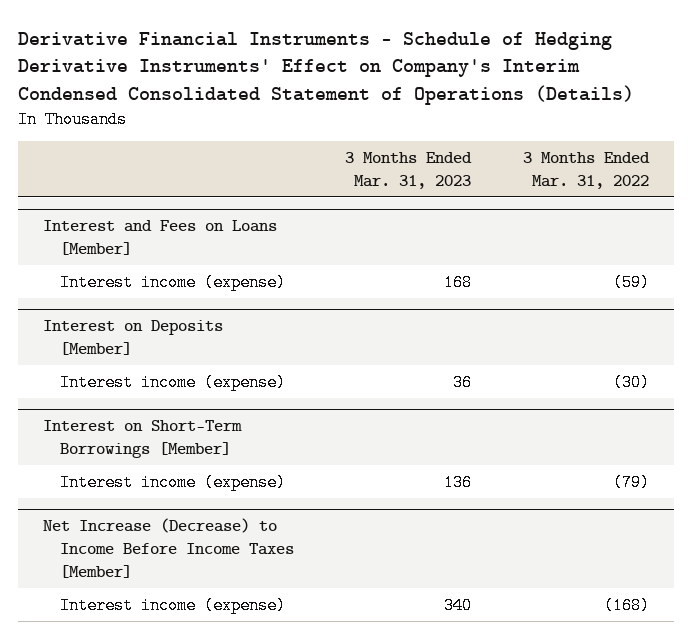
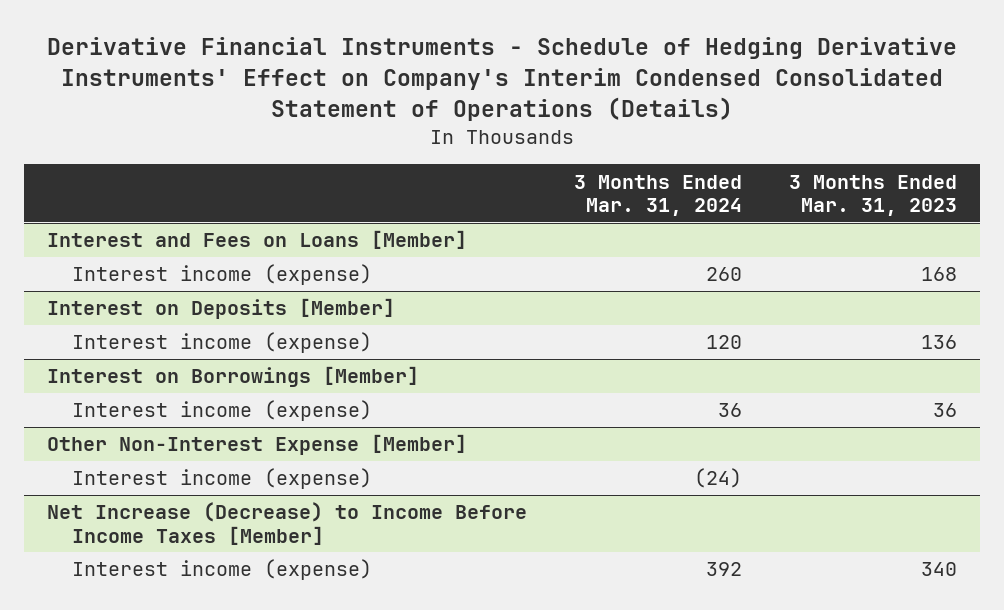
[522,152,650,189] 3 Months Ended Mar. 31, 2022 -> none
none -> [574,174,743,217] 3 Months Ended Mar. 31, 2024
[60,373,287,391] Interest income (expense) -> none
[43,420,243,458] Interest on Short-Term Borrowings [Member] -> none
none -> [47,366,420,388] Interest on Borrowings [Member]
none -> [71,400,372,422] Interest income (expense)
none -> [47,434,468,456] Other Non-Interest Expense [Member]
none -> [71,468,372,490] Interest income (expense)

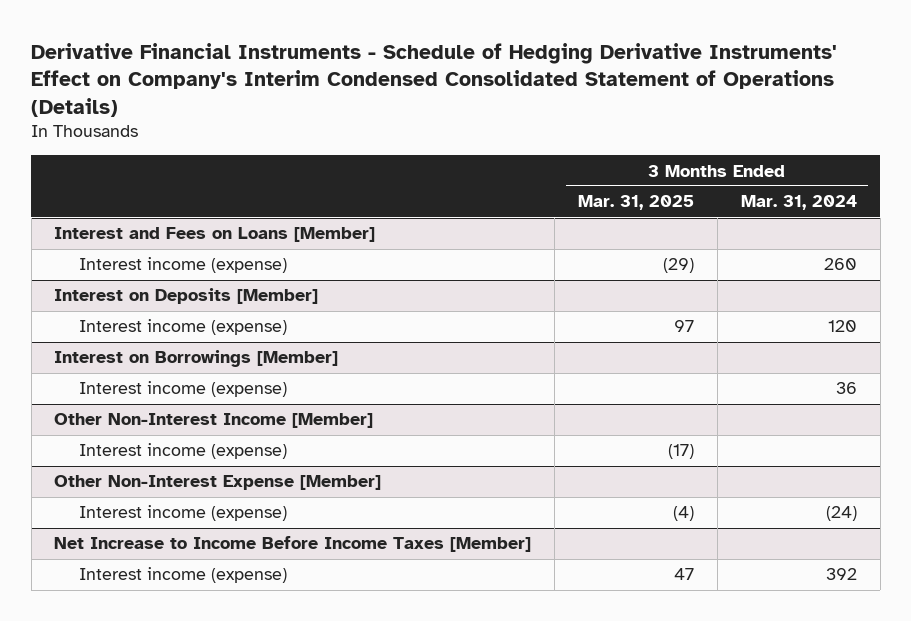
[788,174,957,217] 3 Months Ended Mar. 31, 2023 -> none
none -> [578,195,695,211] Mar. 31, 2025
none -> [54,413,374,429] Other Non-Interest Income [Member]
none -> [78,443,287,460] Interest income (expense)
[47,502,528,545] Net Increase (Decrease) to Income Before Income Taxes [Member] -> [54,536,532,553] Net Increase to Income Before Income Taxes [Member]

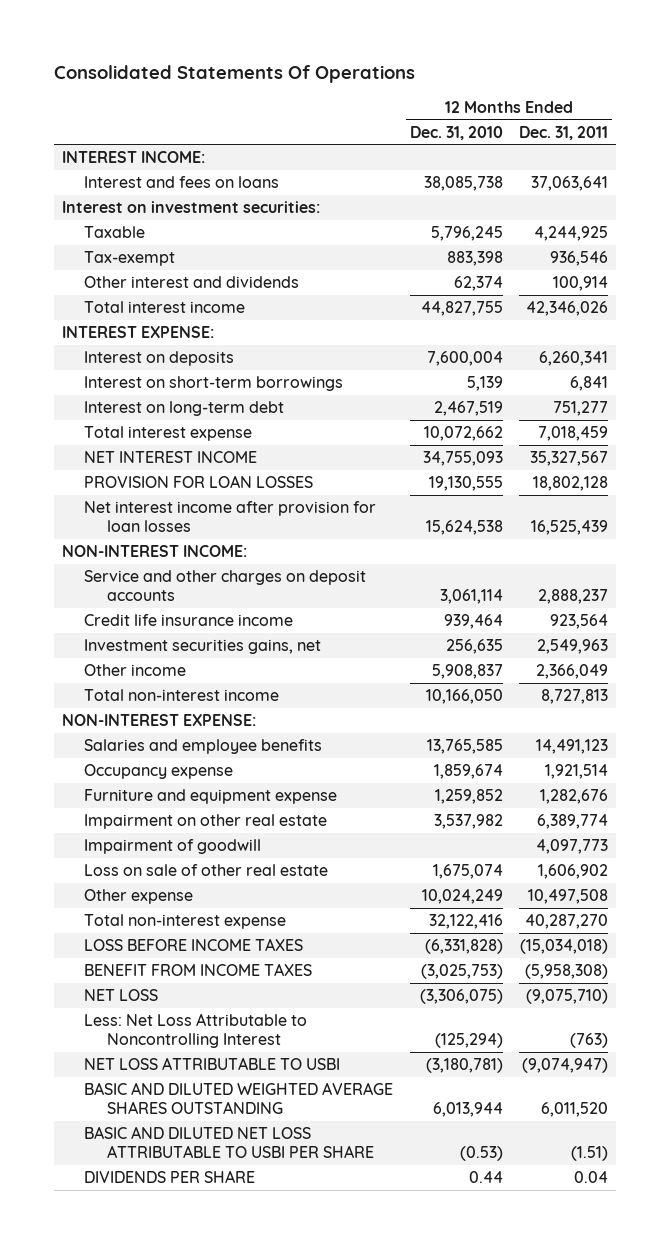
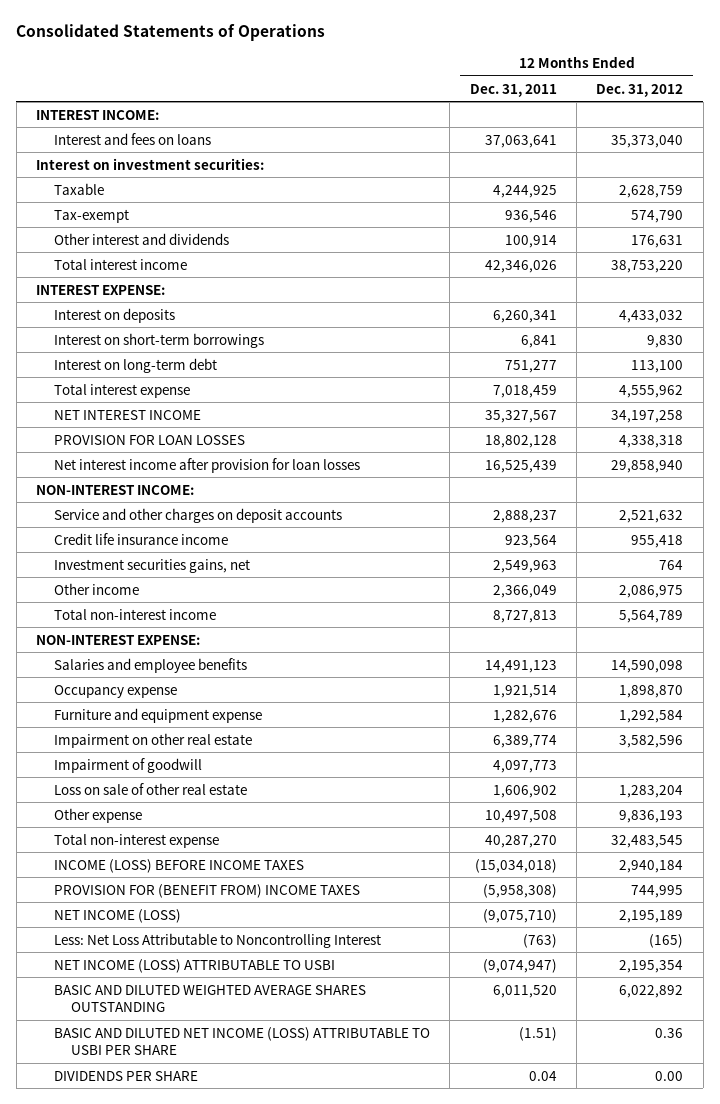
[53,64,415,83] Consolidated Statements Of Operations -> [16,24,326,42] Consolidated Statements of Operations
[409,125,503,140] Dec. 31, 2010 -> none
none -> [596,83,684,97] Dec. 31, 2012
[84,938,304,952] LOSS BEFORE INCOME TAXES -> [53,858,304,873] INCOME (LOSS) BEFORE INCOME TAXES
[84,963,313,977] BENEFIT FROM INCOME TAXES -> [53,883,360,898] PROVISION FOR (BENEFIT FROM) INCOME TAXES
[84,989,159,1002] NET LOSS -> [53,908,181,923] NET INCOME (LOSS)
[84,1057,341,1071] NET LOSS ATTRIBUTABLE TO USBI -> [53,958,335,973] NET INCOME (LOSS) ATTRIBUTABLE TO USBI
[84,1126,374,1159] BASIC AND DILUTED NET LOSS ATTRIBUTABLE TO USBI PER SHARE -> [53,1026,430,1055] BASIC AND DILUTED NET INCOME (LOSS) ATTRIBUTABLE TO USBI PER SHARE

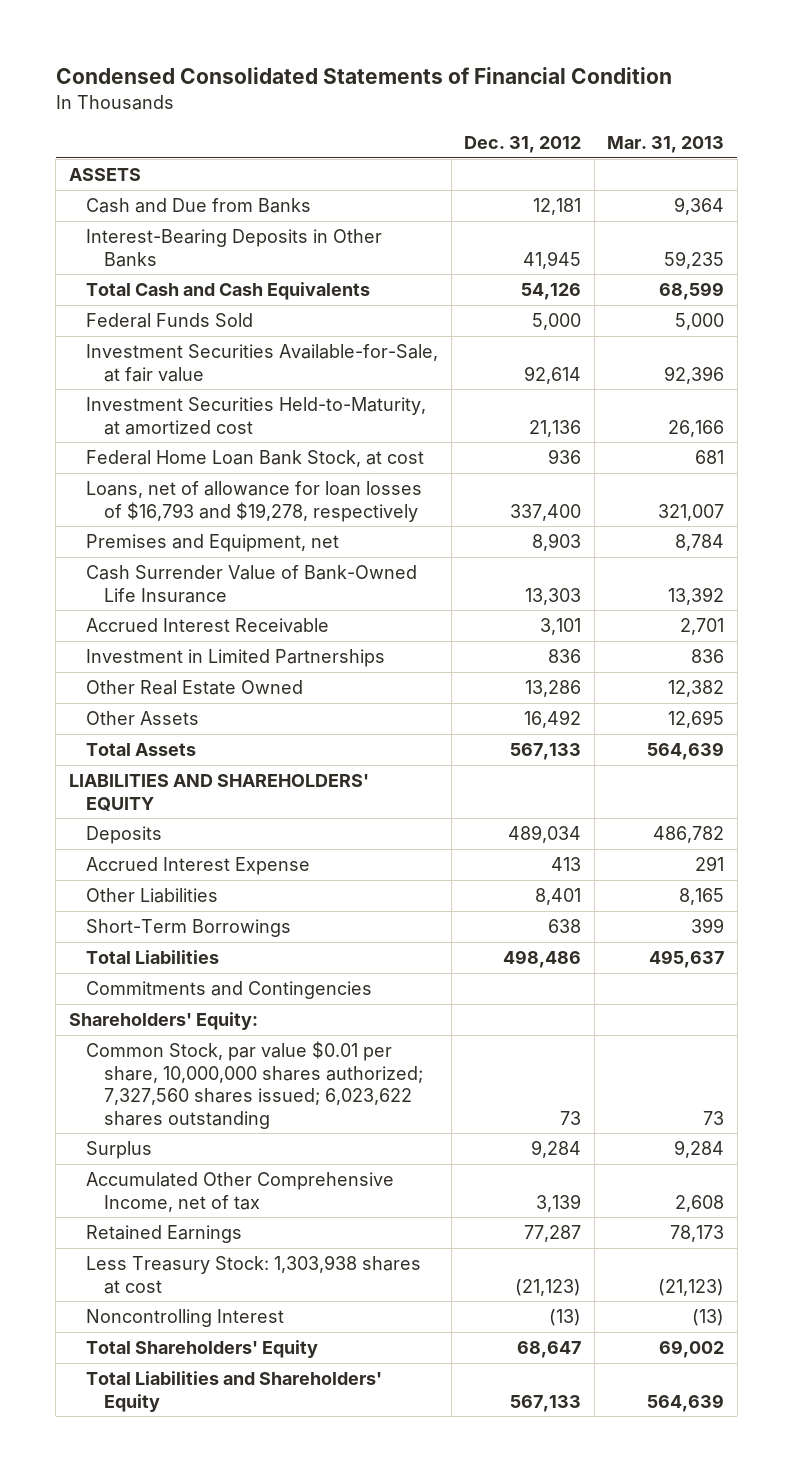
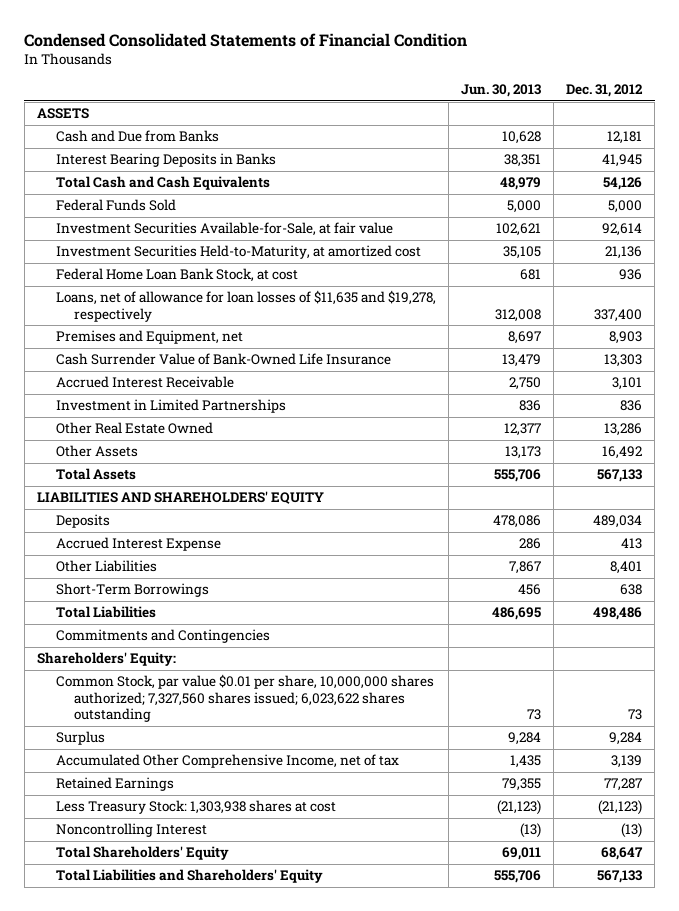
[607,135,725,153] Mar. 31, 2013 -> none
none -> [460,84,541,98] Jun. 30, 2013
[86,229,383,267] Interest-Bearing Deposits in Other Banks -> [55,153,276,168] Interest Bearing Deposits in Banks
[86,481,423,522] Loans, net of allowance for loan losses of $16,793 and $19,278, respectively -> [55,290,436,322] Loans, net of allowance for loan losses of $11,635 and $19,278, respectively

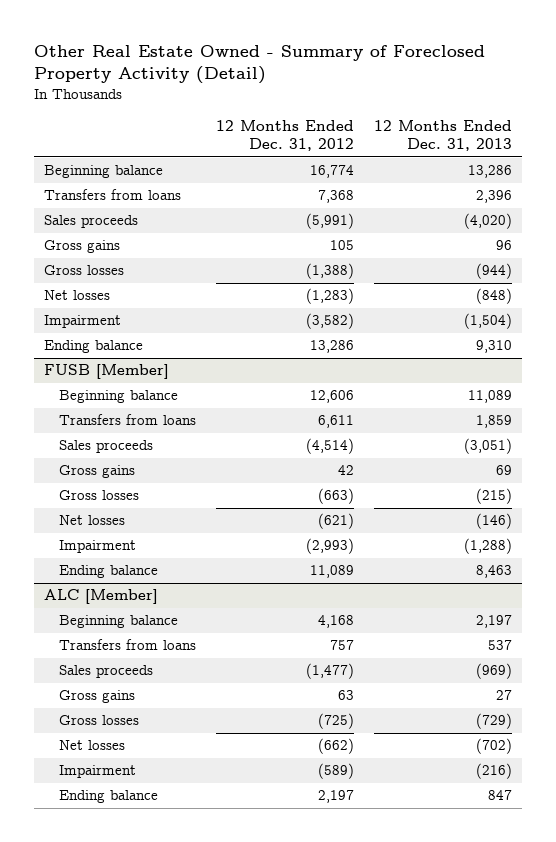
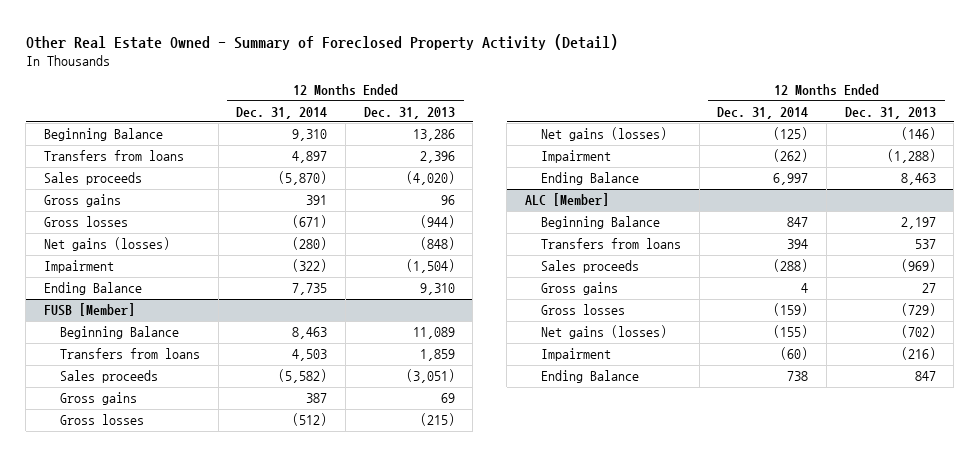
[215,119,354,152] 12 Months Ended Dec. 31, 2012 -> none
none -> [236,106,328,119] Dec. 31, 2014
[44,165,164,179] Beginning balance -> [43,128,163,142] Beginning Balance
[44,290,111,301] Net losses -> [43,237,170,252] Net gains (losses)
[44,340,144,354] Ending balance -> [43,282,142,296] Ending Balance
[59,390,179,404] Beginning balance -> [60,326,180,340] Beginning Balance
[59,515,126,526] Net losses -> [541,127,668,142] Net gains (losses)
[59,565,159,579] Ending balance -> [541,172,640,186] Ending Balance
[59,615,179,629] Beginning balance -> [541,216,661,230] Beginning Balance
[59,740,126,751] Net losses -> [541,325,668,340] Net gains (losses)
[59,790,159,804] Ending balance -> [541,370,640,384] Ending Balance

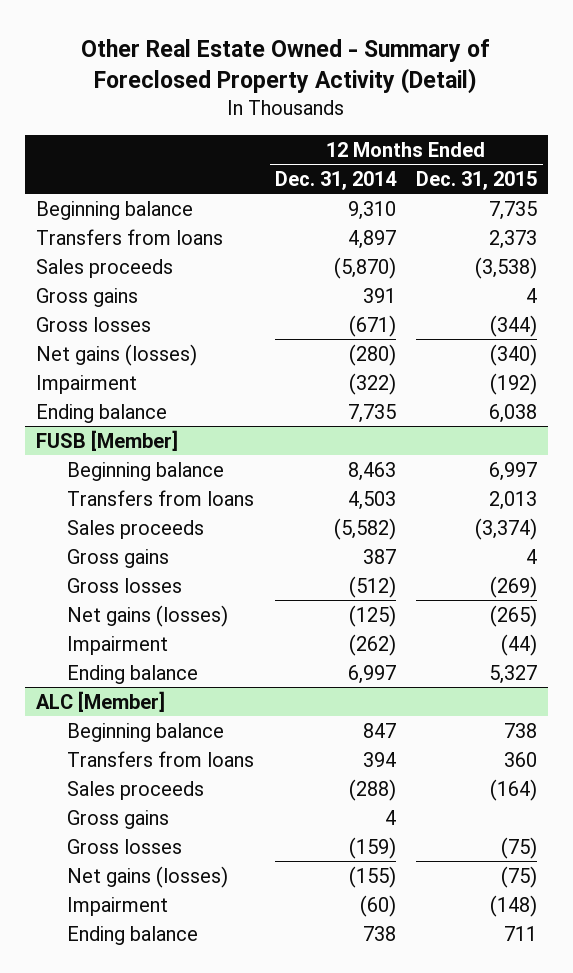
[363,106,455,119] Dec. 31, 2013 -> none
none -> [416,170,538,190] Dec. 31, 2015
[43,128,163,142] Beginning Balance -> [35,200,193,220] Beginning balance
[43,282,142,296] Ending Balance -> [35,403,167,423] Ending balance
[60,326,180,340] Beginning Balance -> [67,461,225,481] Beginning balance
[541,172,640,186] Ending Balance -> [67,664,199,684] Ending balance
[541,216,661,230] Beginning Balance -> [67,722,225,742] Beginning balance
[541,370,640,384] Ending Balance -> [67,925,199,945] Ending balance

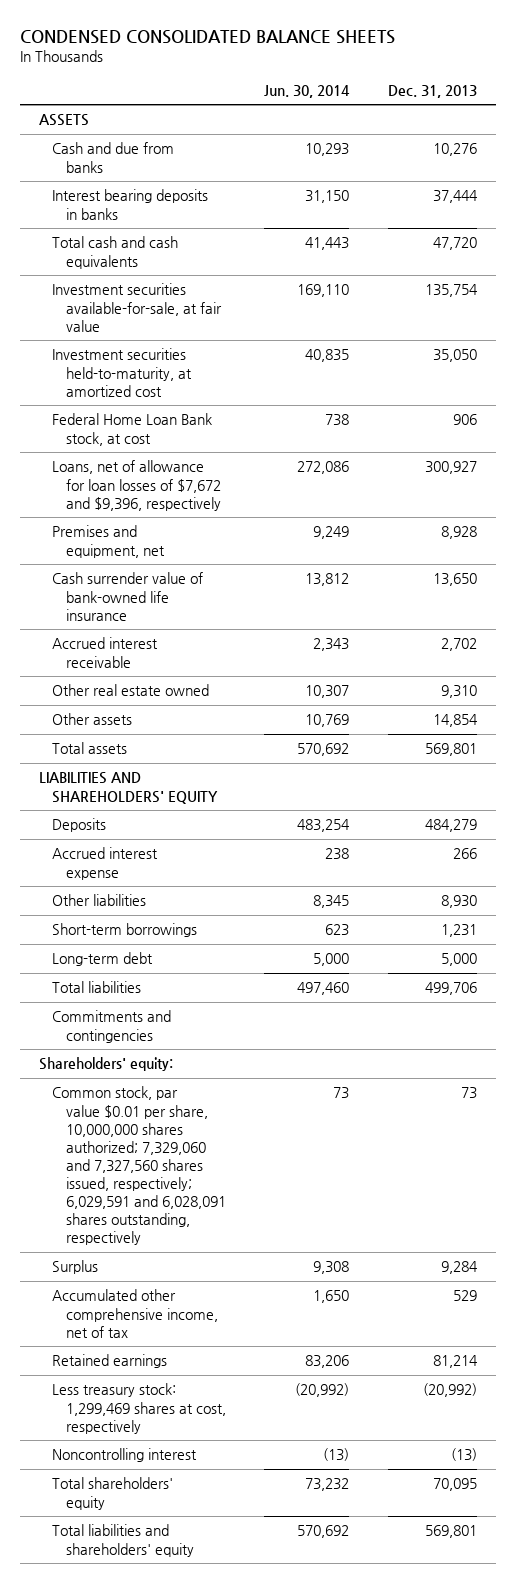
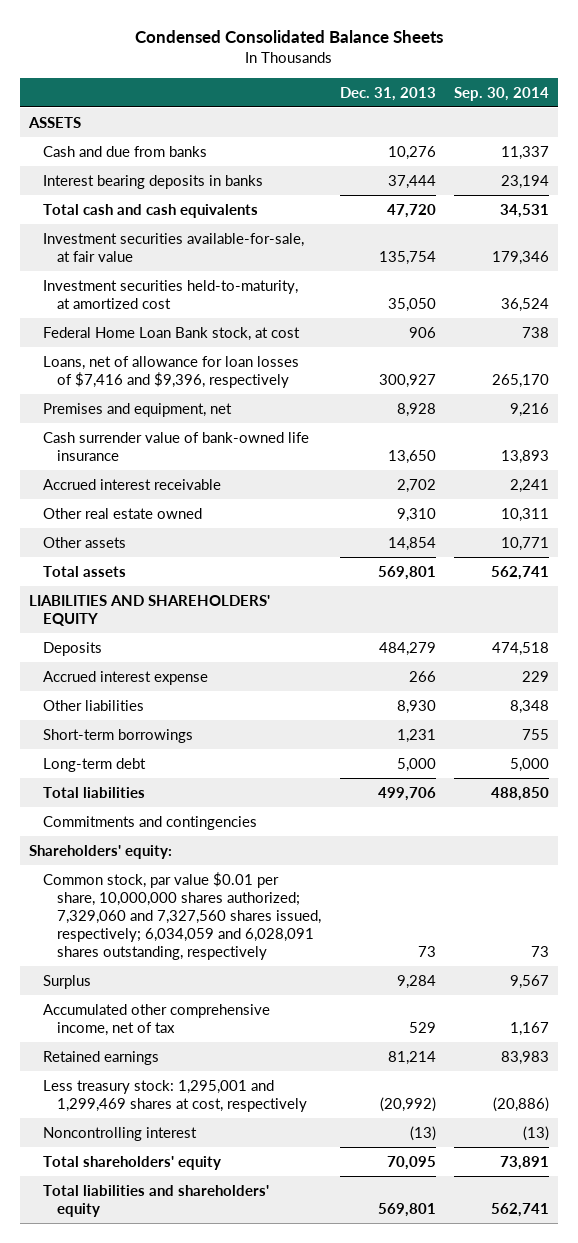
[20,30,396,45] CONDENSED CONSOLIDATED BALANCE SHEETS -> [134,30,443,44] Condensed Consolidated Balance Sheets
[264,84,351,98] Jun. 30, 2014 -> none
none -> [453,87,549,102] Sep. 30, 2014
[52,460,221,511] Loans, net of allowance for loan losses of $7,672 and $9,396, respectively -> [43,355,300,388] Loans, net of allowance for loan losses of $7,416 and $9,396, respectively
[52,1086,226,1246] Common stock, par value $0.01 per share, 10,000,000 shares authorized; 7,329,060 and 7,327,560 shares issued, respectively; 6,029,591 and 6,028,091 shares outstanding, respectively -> [43,871,322,961] Common stock, par value $0.01 per share, 10,000,000 shares authorized; 7,329,060 and 7,327,560 shares issued, respectively; 6,034,059 and 6,028,091 shares outstanding, respectively
[52,1383,226,1434] Less treasury stock: 1,299,469 shares at cost, respectively -> [43,1079,308,1112] Less treasury stock: 1,295,001 and 1,299,469 shares at cost, respectively

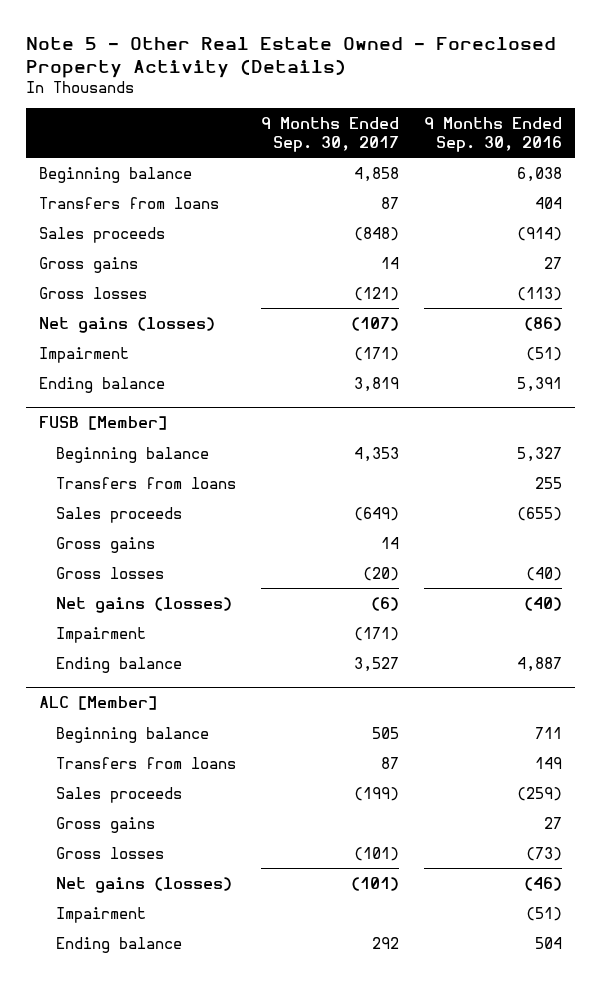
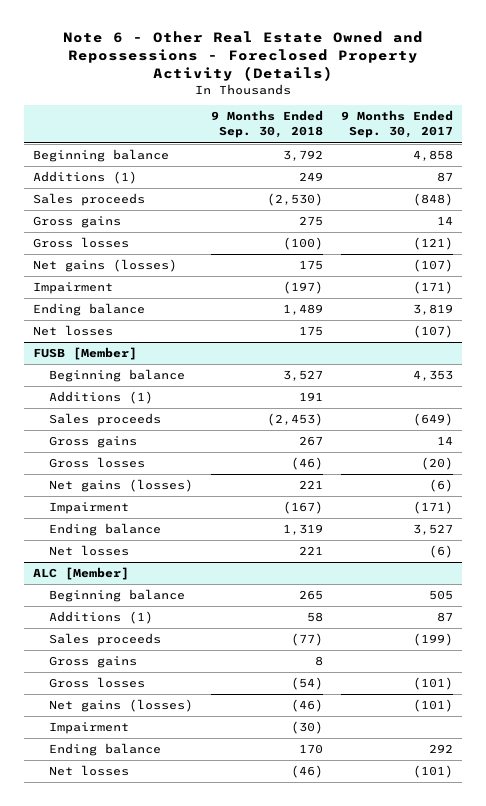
[26,36,557,78] Note 5 - Other Real Estate Owned - Foreclosed Property Activity (Details) -> [62,30,423,81] Note 6 - Other Real Estate Owned and Repossessions - Foreclosed Property Activity (Details)
[424,116,563,152] 9 Months Ended Sep. 30, 2016 -> none
none -> [210,110,323,139] 9 Months Ended Sep. 30, 2018
[38,196,219,209] Transfers from loans -> [32,171,137,185] Additions (1)
none -> [32,325,113,337] Net losses
[55,476,236,489] Transfers from loans -> [48,391,153,405] Additions (1)
none -> [48,545,129,557] Net losses
[55,756,236,769] Transfers from loans -> [48,611,153,625] Additions (1)
none -> [48,765,129,777] Net losses

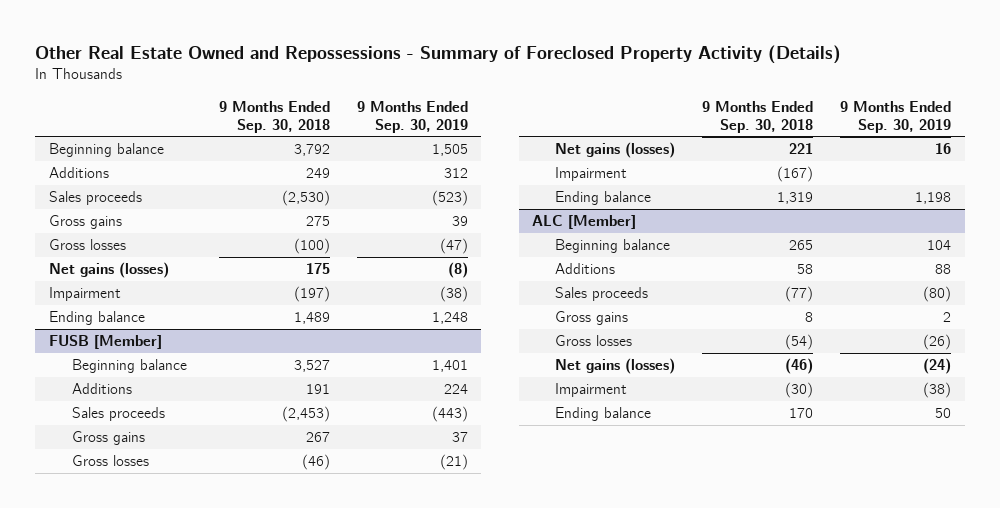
[62,30,423,81] Note 6 - Other Real Estate Owned and Repossessions - Foreclosed Property Activity (Details) -> [35,44,842,64] Other Real Estate Owned and Repossessions - Summary of Foreclosed Property Activity (Details)
[341,110,454,139] 9 Months Ended Sep. 30, 2017 -> none
none -> [356,100,468,133] 9 Months Ended Sep. 30, 2019
[32,171,137,185] Additions (1) -> [48,167,109,179] Additions
[32,325,113,337] Net losses -> none
[48,391,153,405] Additions (1) -> [71,383,132,395] Additions
[48,545,129,557] Net losses -> none
[48,611,153,625] Additions (1) -> [555,263,616,275] Additions
[48,765,129,777] Net losses -> none

